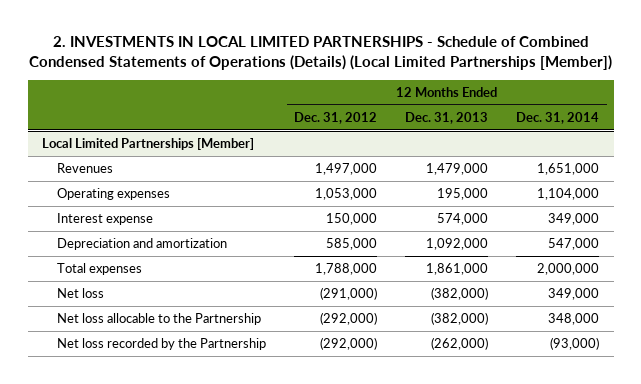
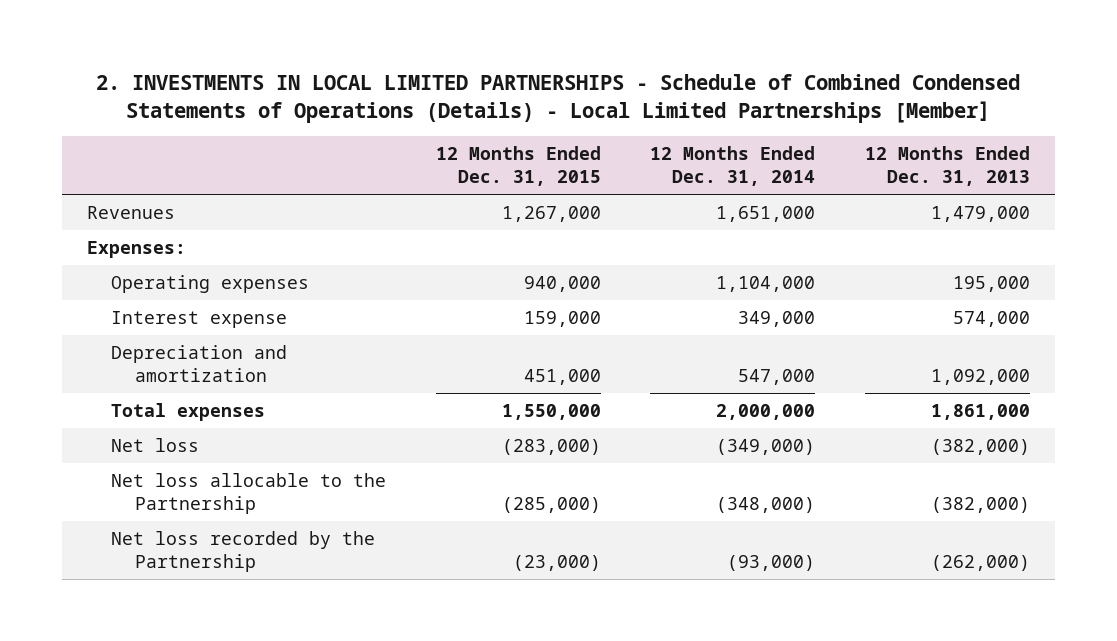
[28,36,612,71] 2. INVESTMENTS IN LOCAL LIMITED PARTNERSHIPS - Schedule of Combined Condensed Statements of Operations (Details) (Local Limited Partnerships [Member]) -> [96,74,1021,124] 2. INVESTMENTS IN LOCAL LIMITED PARTNERSHIPS - Schedule of Combined Condensed Statements of Operations (Details) - Local Limited Partnerships [Member]
[294,112,378,125] Dec. 31, 2012 -> none
none -> [435,146,601,187] 12 Months Ended Dec. 31, 2015
[41,138,254,151] Local Limited Partnerships [Member] -> none
none -> [87,240,187,258] Expenses:
[548,288,600,301] 349,000 -> [716,438,816,455] (349,000)
[548,313,600,326] 348,000 -> [716,497,816,514] (348,000)

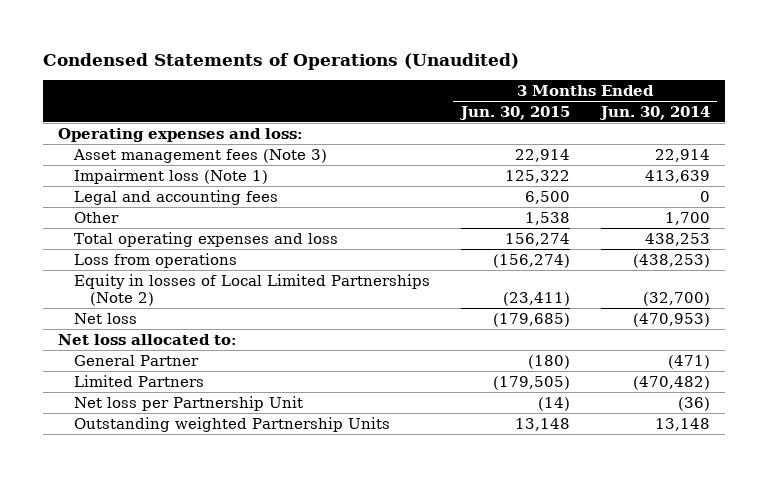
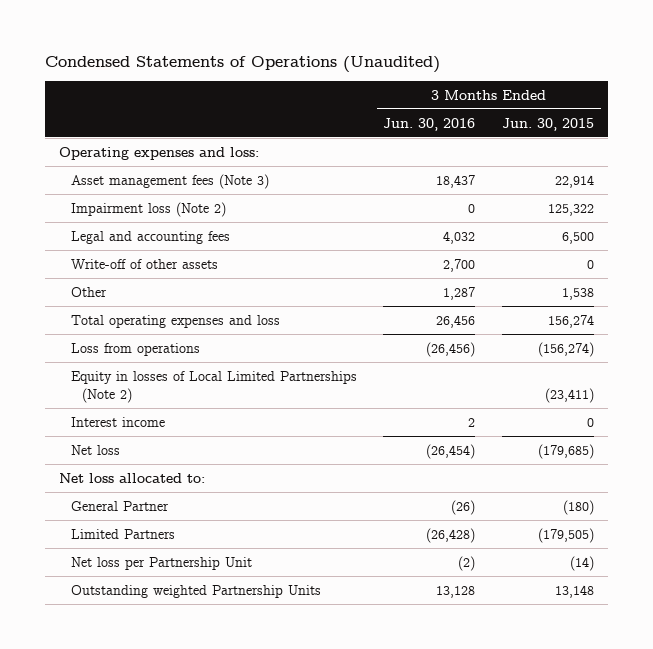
[598,105,710,120] Jun. 30, 2014 -> none
none -> [383,117,476,131] Jun. 30, 2016
[74,168,269,184] Impairment loss (Note 1) -> [70,201,226,217] Impairment loss (Note 2)
none -> [70,258,218,269] Write-off of other assets
none -> [70,416,165,427] Interest income

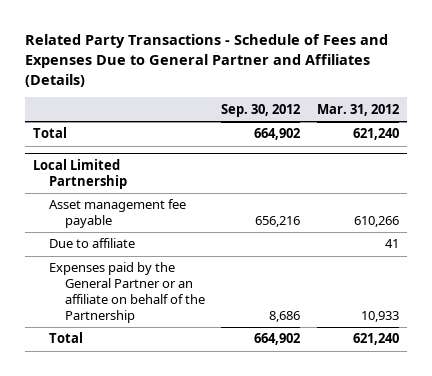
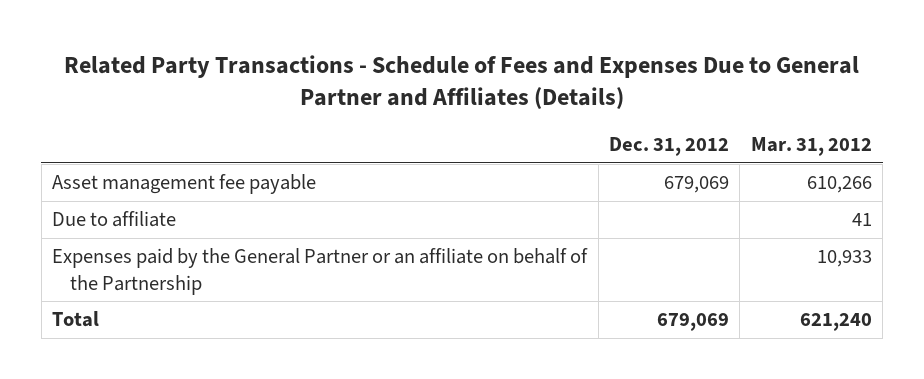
[221,103,301,117] Sep. 30, 2012 -> none
none -> [608,137,729,157] Dec. 31, 2012
[33,127,68,139] Total -> none
[33,159,127,190] Local Limited Partnership -> none

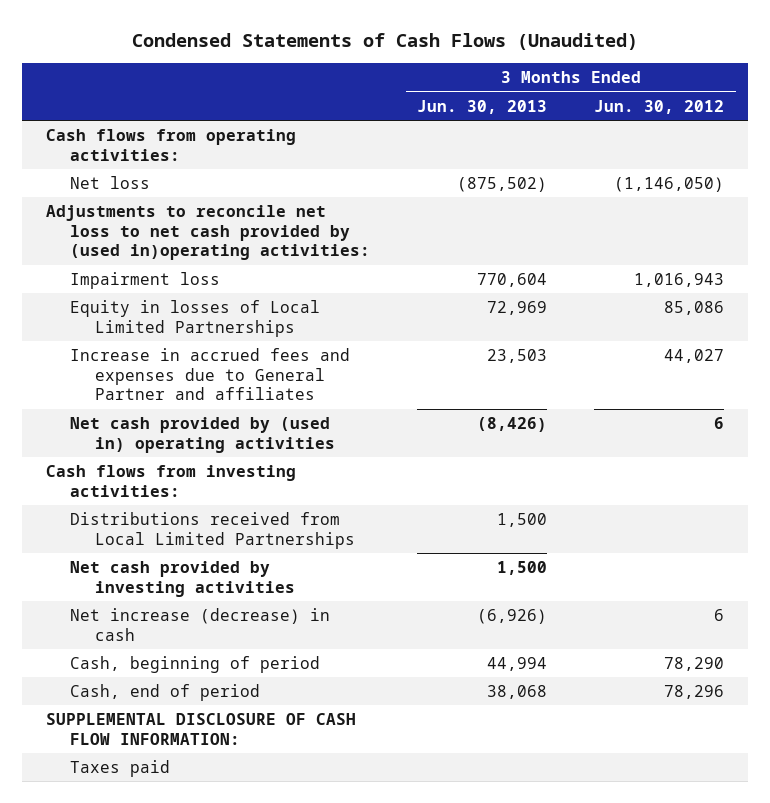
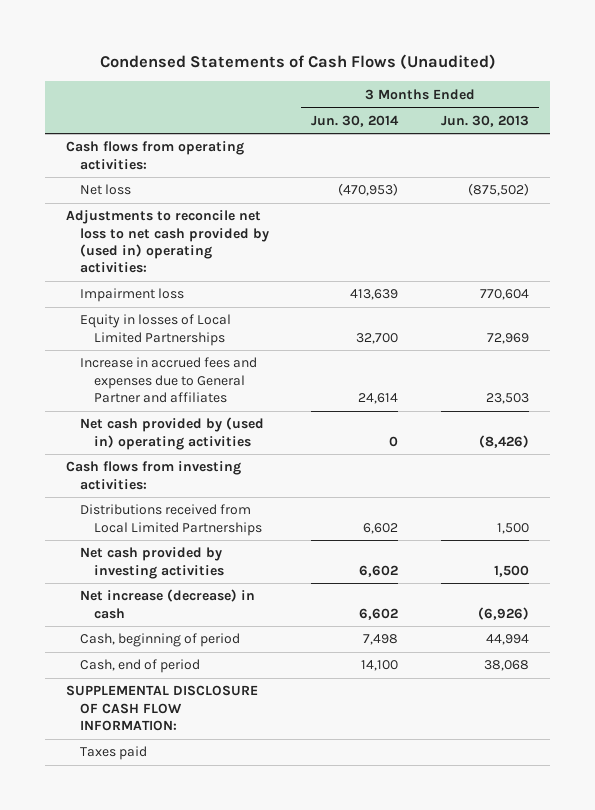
[594,99,725,114] Jun. 30, 2012 -> none
none -> [311,114,400,127] Jun. 30, 2014
[45,204,371,261] Adjustments to reconcile net loss to net cash provided by (used in)operating activities: -> [66,210,270,274] Adjustments to reconcile net loss to net cash provided by (used in) operating activities:

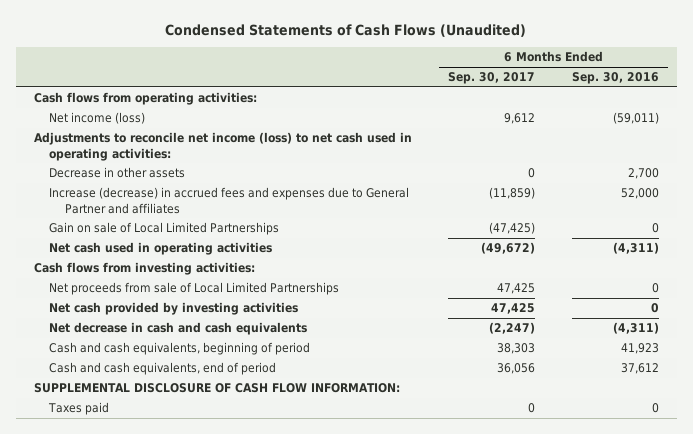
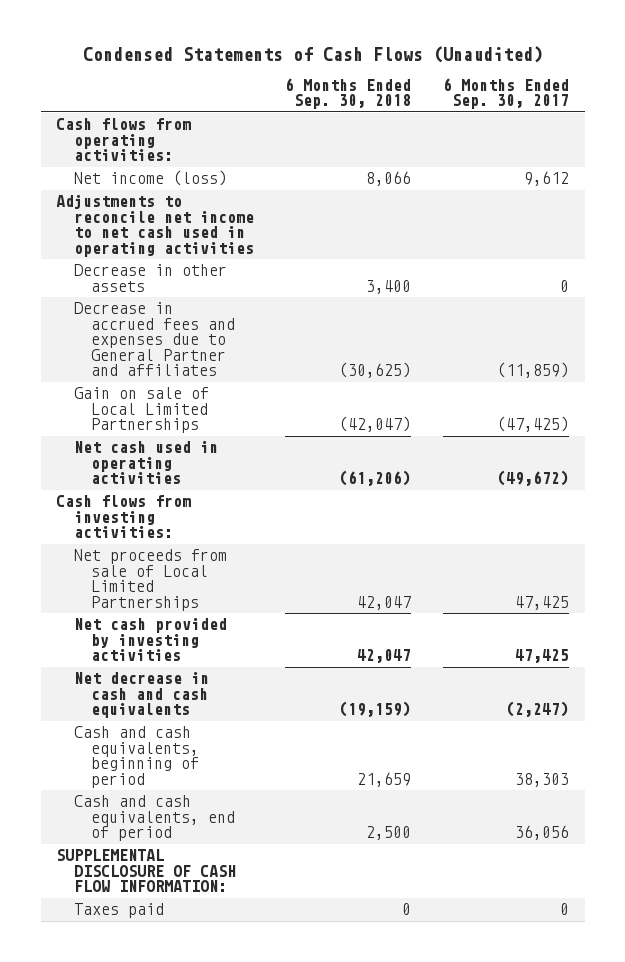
[571,72,659,85] Sep. 30, 2016 -> none
none -> [285,77,412,110] 6 Months Ended Sep. 30, 2018
[34,132,413,161] Adjustments to reconcile net income (loss) to net cash used in operating activities: -> [56,194,254,257] Adjustments to reconcile net income to net cash used in operating activities
[49,187,410,214] Increase (decrease) in accrued fees and expenses due to General Partner and affiliates -> [73,302,235,377] Decrease in accrued fees and expenses due to General Partner and affiliates

